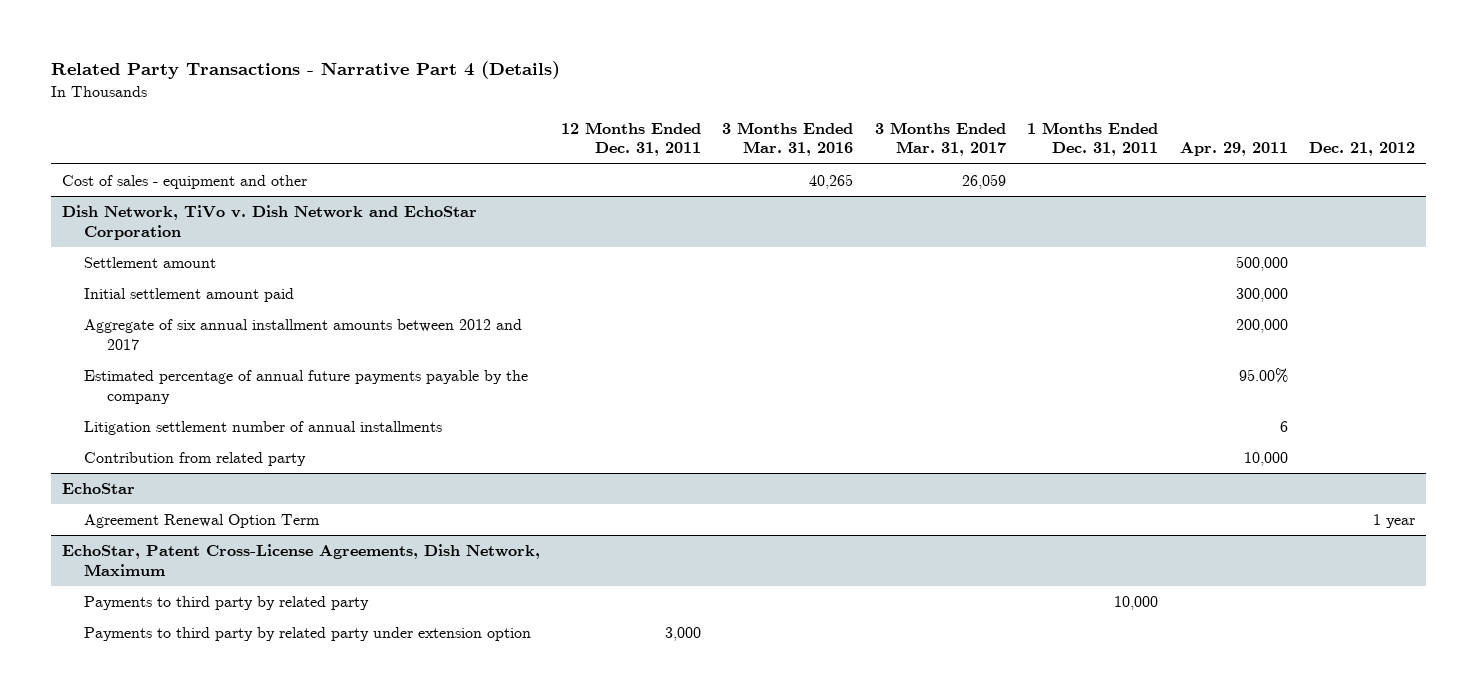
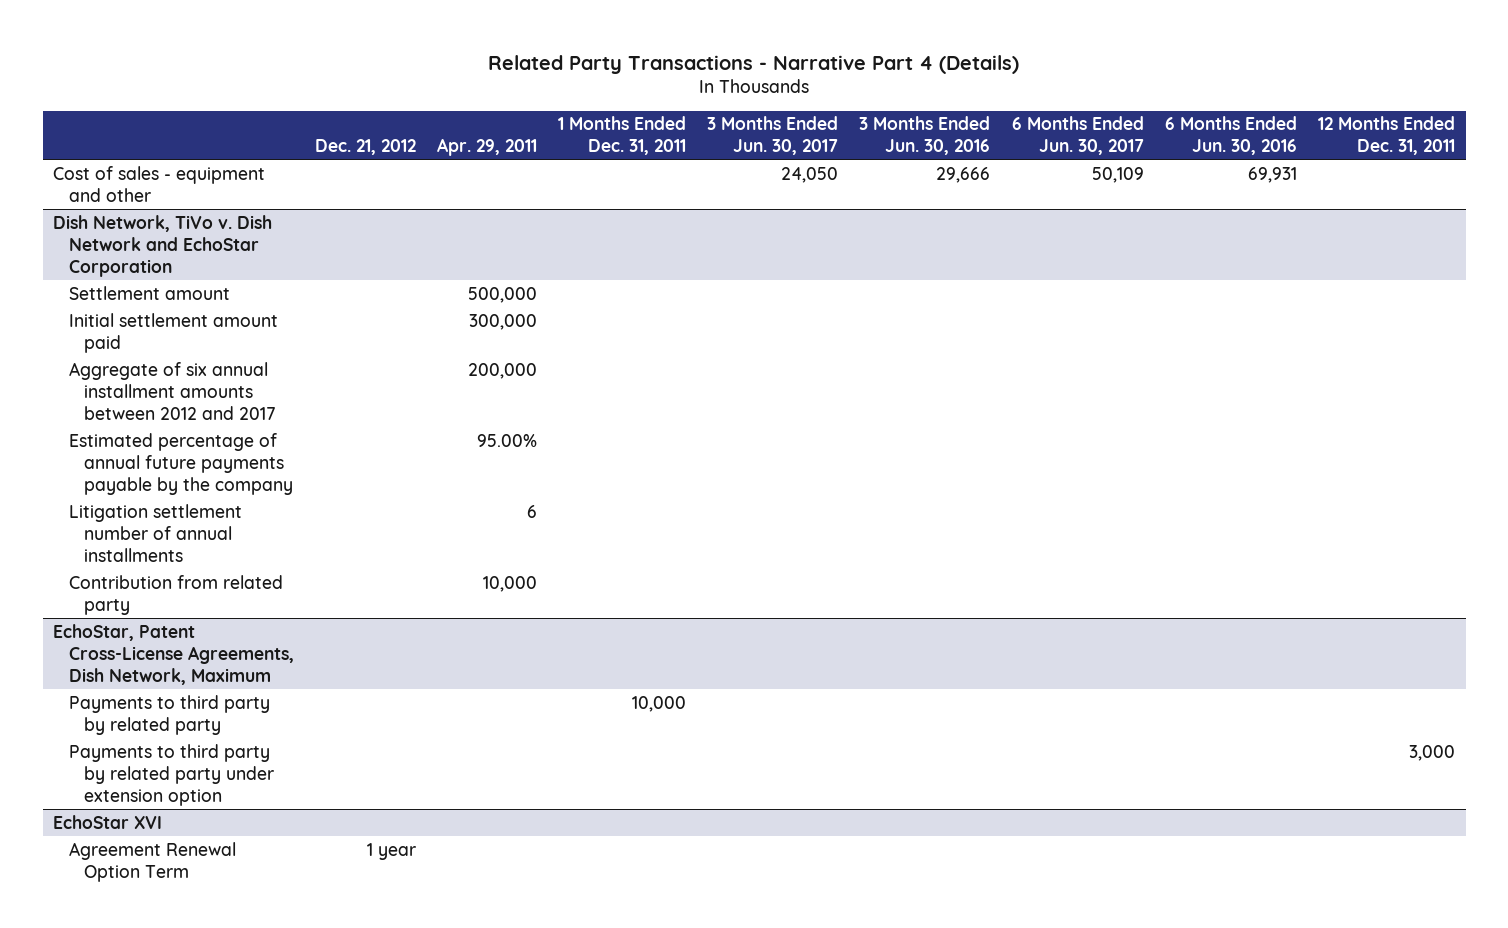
[722,121,854,157] 3 Months Ended Mar. 31, 2016 -> none
[874,121,1006,157] 3 Months Ended Mar. 31, 2017 -> none
none -> [707,116,839,156] 3 Months Ended Jun. 30, 2017
none -> [859,116,991,156] 3 Months Ended Jun. 30, 2016
none -> [1011,116,1144,156] 6 Months Ended Jun. 30, 2017
none -> [1164,116,1297,156] 6 Months Ended Jun. 30, 2016
[61,483,135,495] EchoStar -> none
[84,514,321,529] Agreement Renewal Option Term -> none
none -> [53,814,163,829] EchoStar XVI
none -> [68,841,236,882] Agreement Renewal Option Term

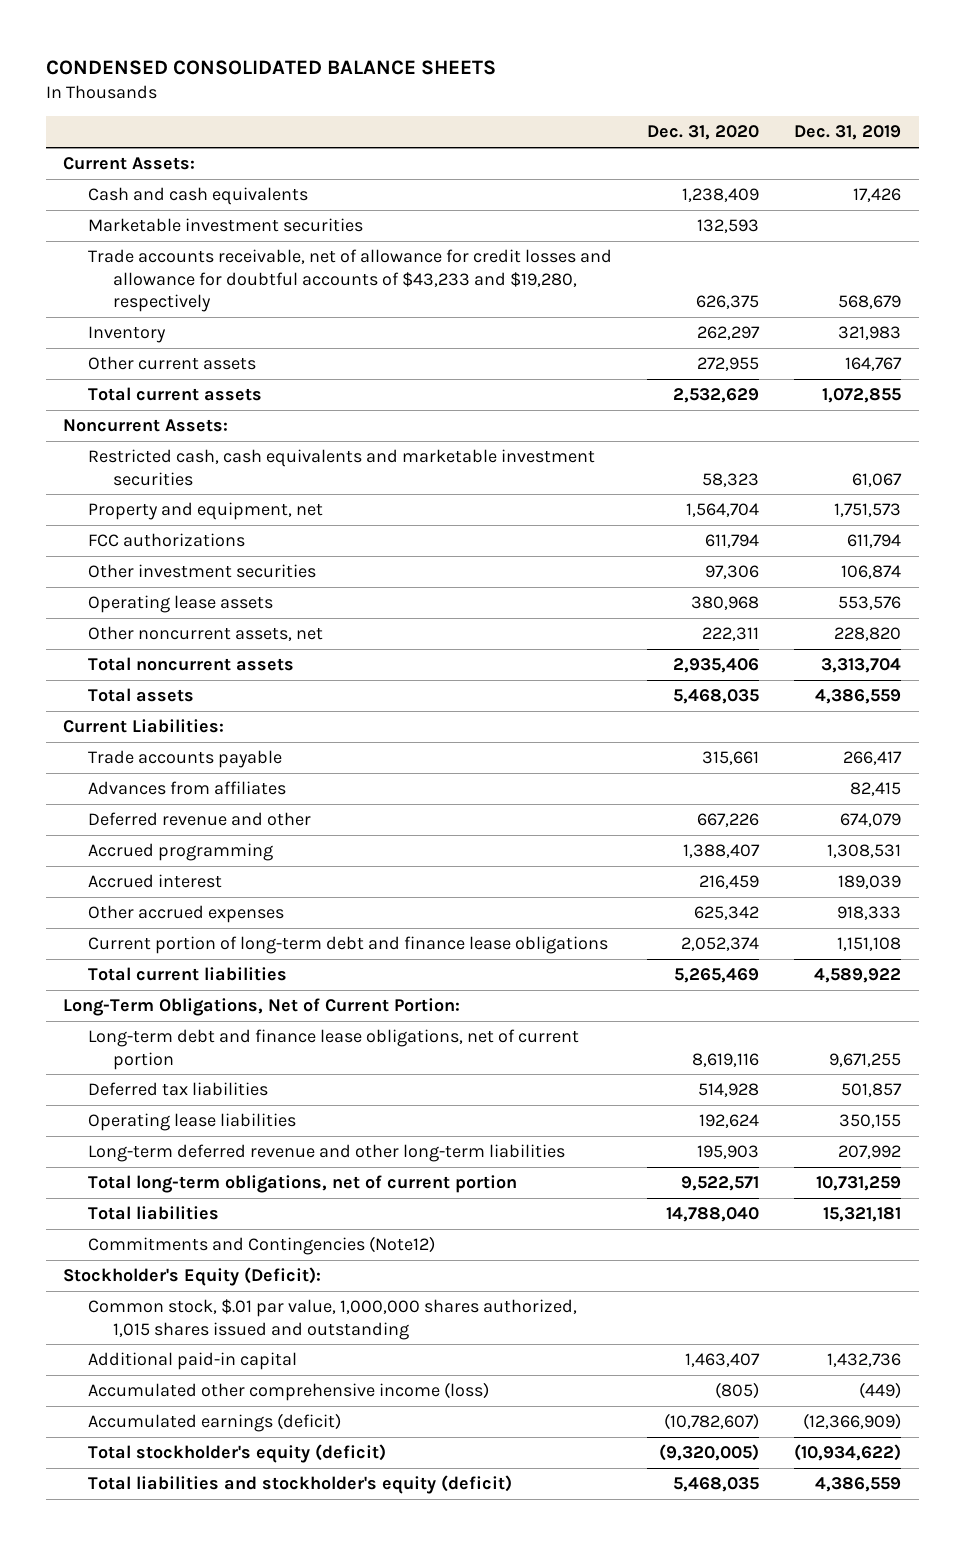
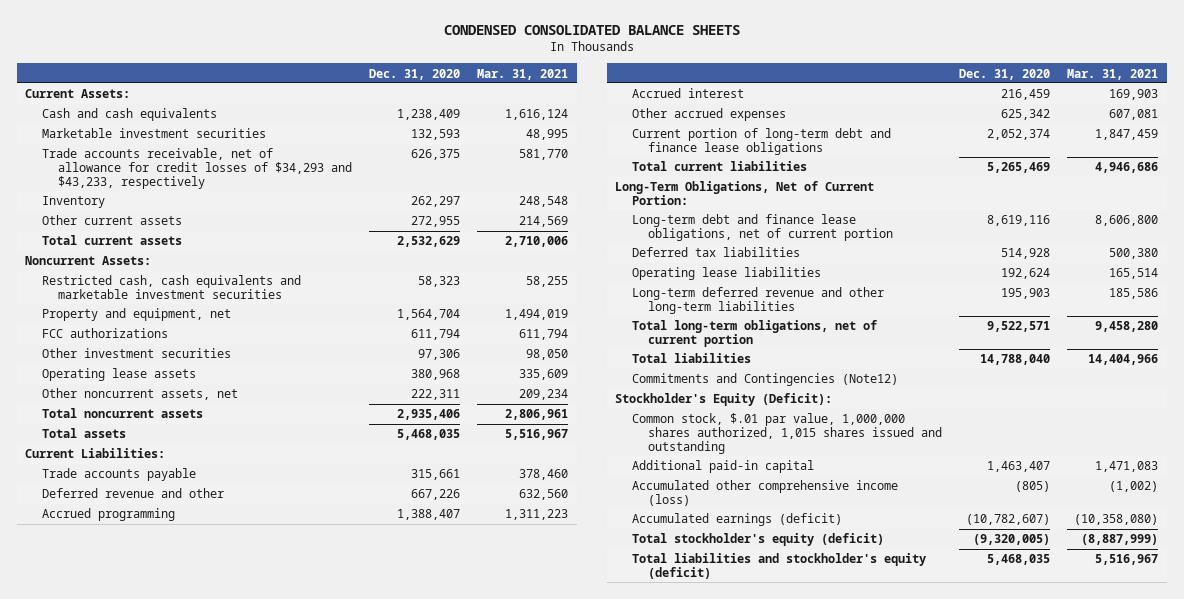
[794,125,902,141] Dec. 31, 2019 -> none
none -> [477,68,569,80] Mar. 31, 2021
[88,249,613,313] Trade accounts receivable, net of allowance for credit losses and allowance for doubtful accounts of $43,233 and $19,280, respectively -> [41,148,352,189] Trade accounts receivable, net of allowance for credit losses of $34,293 and $43,233, respectively
[88,781,287,796] Advances from affiliates -> none

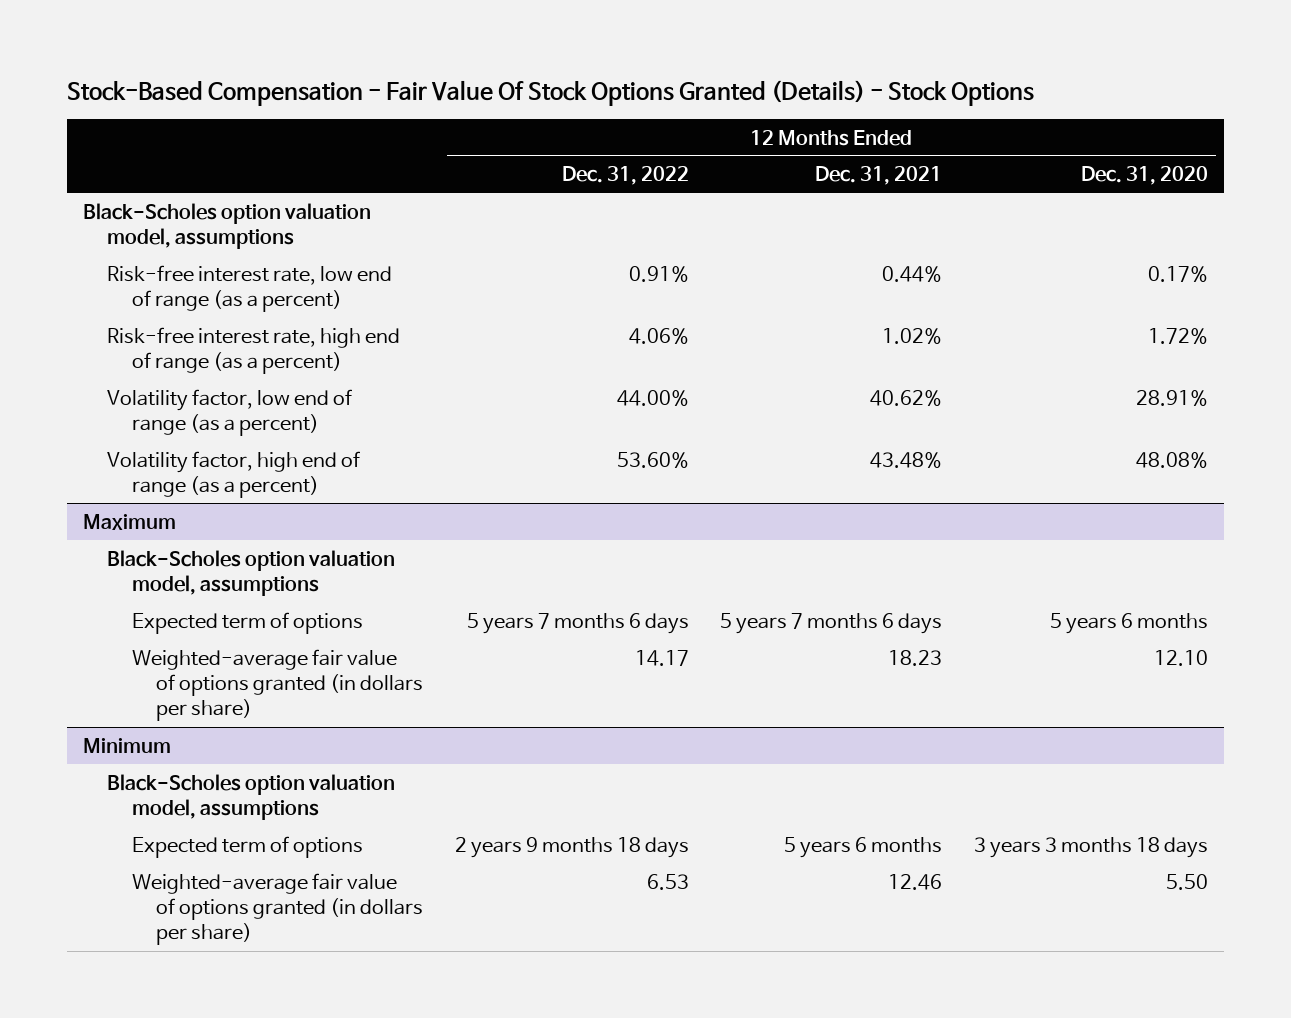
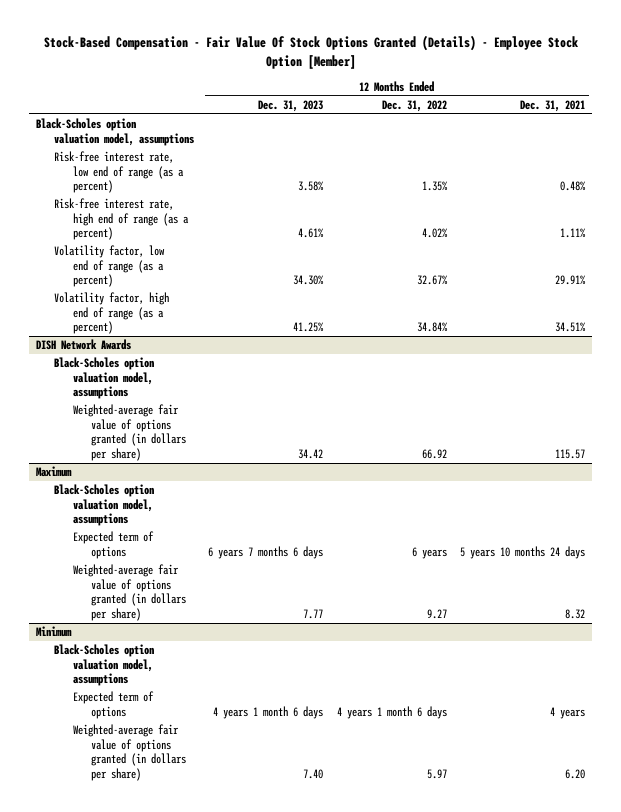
[67,79,1035,106] Stock-Based Compensation - Fair Value Of Stock Options Granted (Details) - Stock Options -> [43,35,578,69] Stock-Based Compensation - Fair Value Of Stock Options Granted (Details) - Employee Stock Option [Member]
[1081,166,1209,186] Dec. 31, 2020 -> none
none -> [257,99,323,112] Dec. 31, 2023
[628,265,689,282] 0.91% -> [421,181,448,192] 1.35%
[882,265,943,282] 0.44% -> [560,181,587,192] 0.48%
[628,327,689,344] 4.06% -> [421,228,448,239] 4.02%
[882,327,943,344] 1.02% -> [560,228,587,239] 1.11%
[616,389,689,406] 44.00% -> [416,275,448,286] 32.67%
[870,389,943,406] 40.62% -> [555,275,587,286] 29.91%
[616,451,689,468] 53.60% -> [416,322,448,333] 34.84%
[870,451,943,468] 43.48% -> [555,322,587,333] 34.51%
none -> [35,339,131,351] DISH Network Awards
none -> [54,357,155,400] Black-Scholes option valuation model, assumptions
none -> [72,404,187,462] Weighted-average fair value of options granted (in dollars per share)
[466,612,689,634] 5 years 7 months 6 days -> [411,546,447,559] 6 years
[720,612,943,634] 5 years 7 months 6 days -> [460,545,586,559] 5 years 10 months 24 days
[634,649,689,666] 14.17 -> [426,609,447,620] 9.27
[888,649,943,666] 18.23 -> [565,609,586,620] 8.32
[454,836,689,858] 2 years 9 months 18 days -> [336,705,447,719] 4 years 1 month 6 days
[784,836,943,858] 5 years 6 months -> [550,706,586,719] 4 years
[646,873,689,890] 6.53 -> [426,769,447,780] 5.97
[888,873,943,890] 12.46 -> [565,769,586,780] 6.20

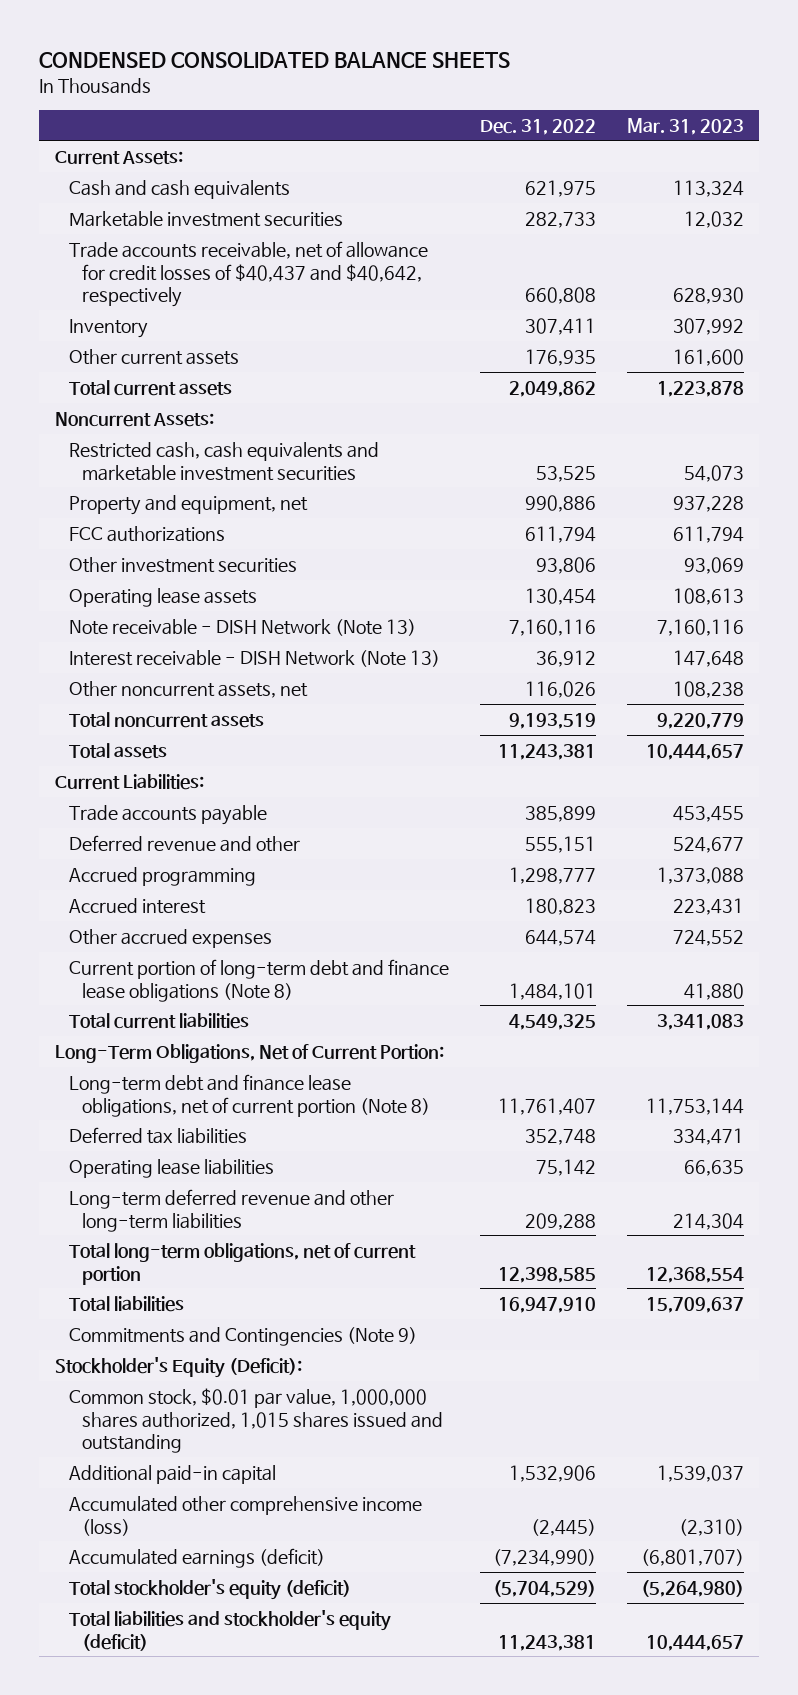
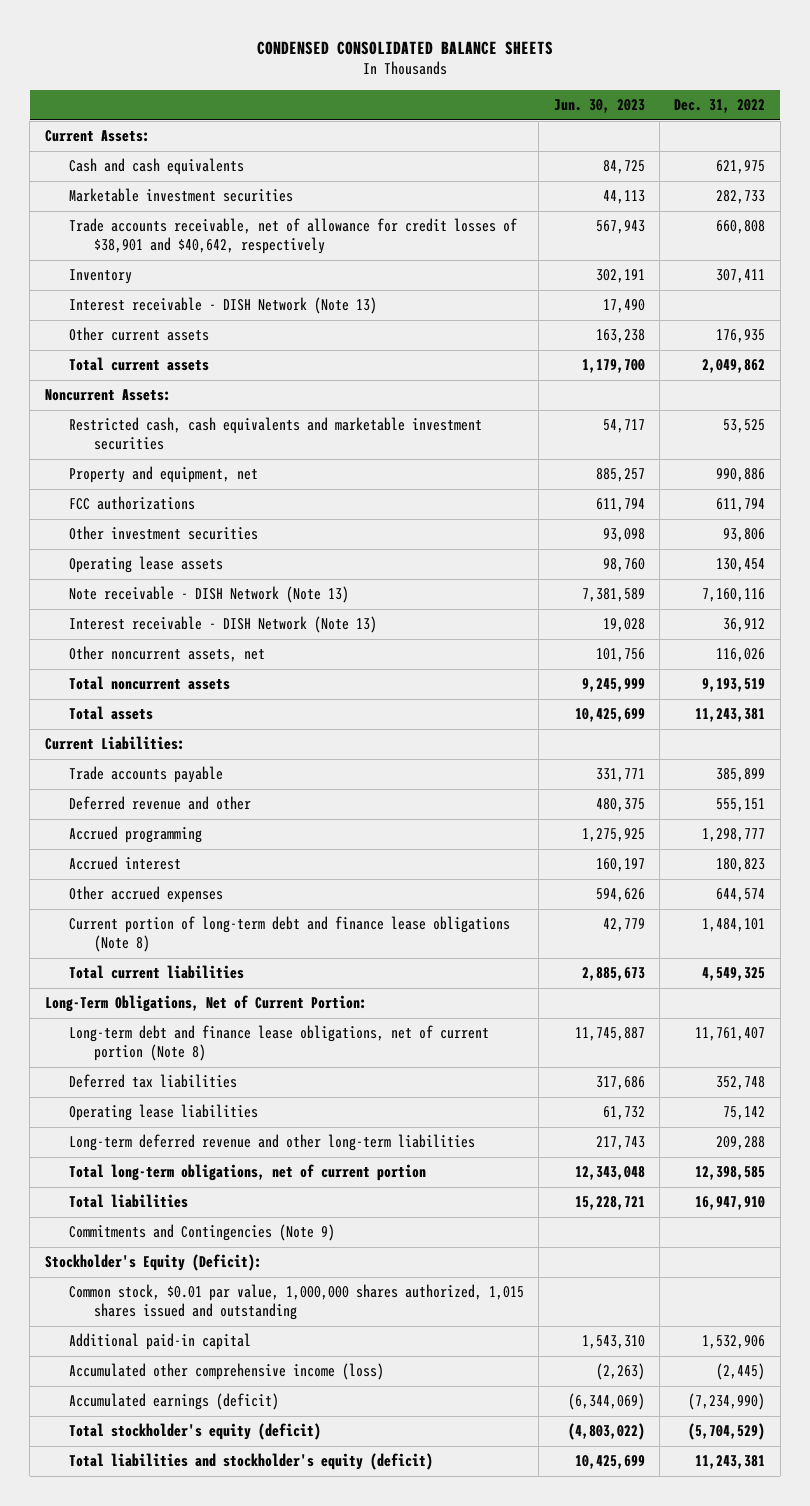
[626,117,744,135] Mar. 31, 2023 -> none
none -> [553,99,645,114] Jun. 30, 2023
[68,240,428,308] Trade accounts receivable, net of allowance for credit losses of $40,437 and $40,642, respectively -> [69,218,518,255] Trade accounts receivable, net of allowance for credit losses of $38,901 and $40,642, respectively
none -> [69,297,378,315] Interest receivable - DISH Network (Note 13)

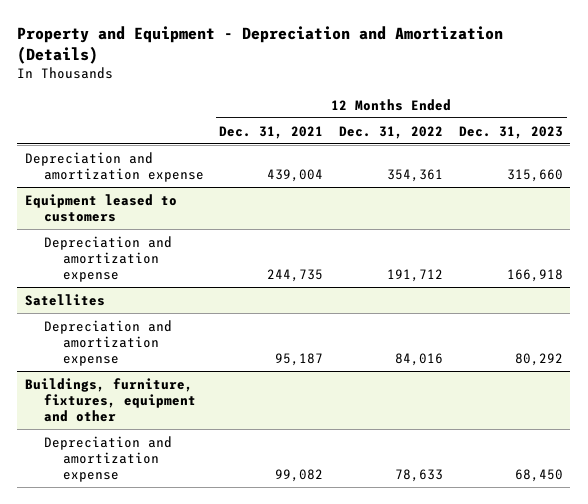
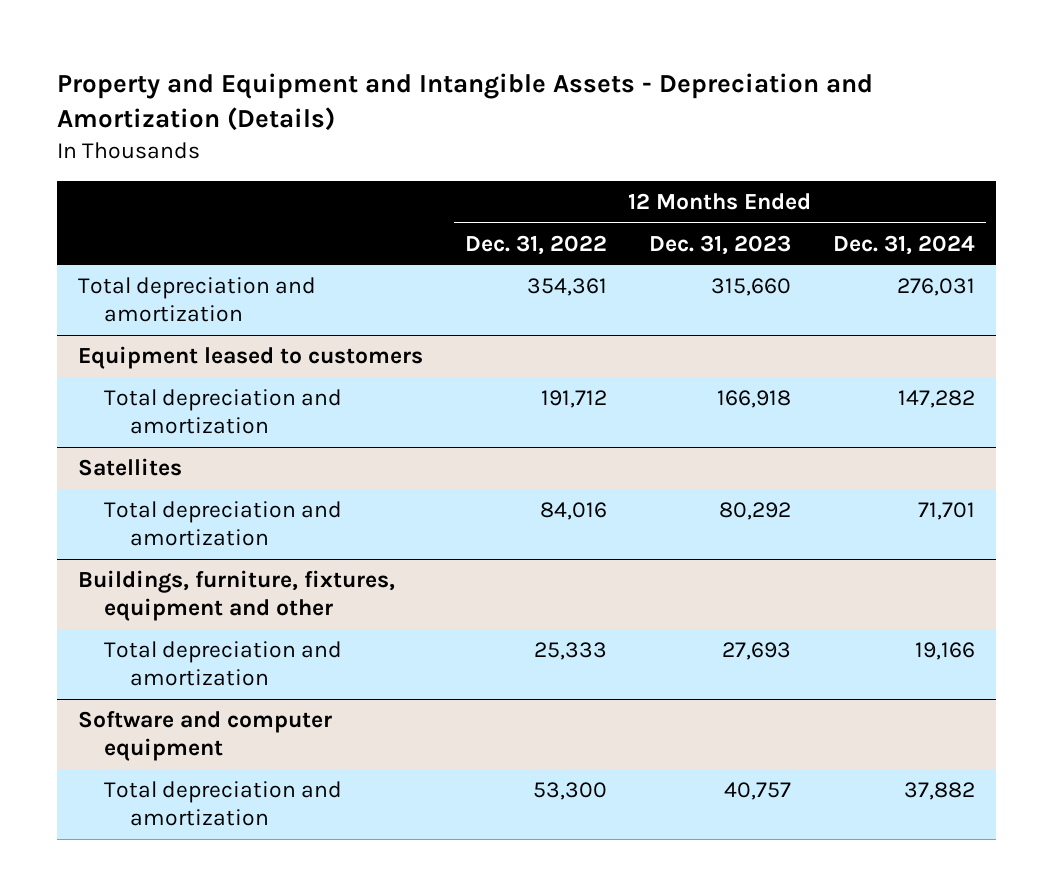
[17,25,504,64] Property and Equipment - Depreciation and Amortization (Details) -> [56,72,873,132] Property and Equipment and Intangible Assets - Depreciation and Amortization (Details)
[219,125,324,139] Dec. 31, 2021 -> none
none -> [833,234,976,255] Dec. 31, 2024
[25,151,204,182] Depreciation and amortization expense -> [77,277,316,323] Total depreciation and amortization
[43,235,172,283] Depreciation and amortization expense -> [103,389,342,435] Total depreciation and amortization
[43,319,172,367] Depreciation and amortization expense -> [103,501,342,547] Total depreciation and amortization
[43,435,172,483] Depreciation and amortization expense -> [103,641,342,687] Total depreciation and amortization
[395,469,444,483] 78,633 -> [533,642,607,661] 25,333
[514,469,563,483] 68,450 -> [721,642,791,661] 27,693
none -> [77,711,332,762] Software and computer equipment
none -> [103,781,342,827] Total depreciation and amortization

